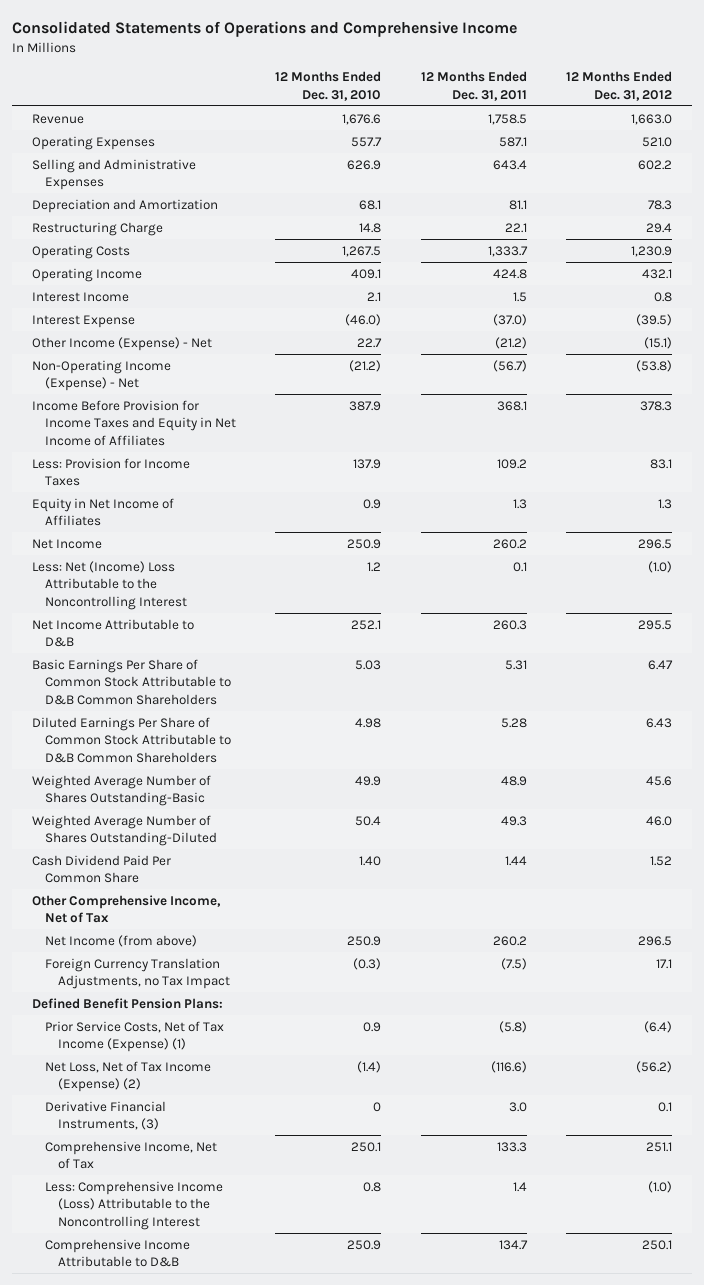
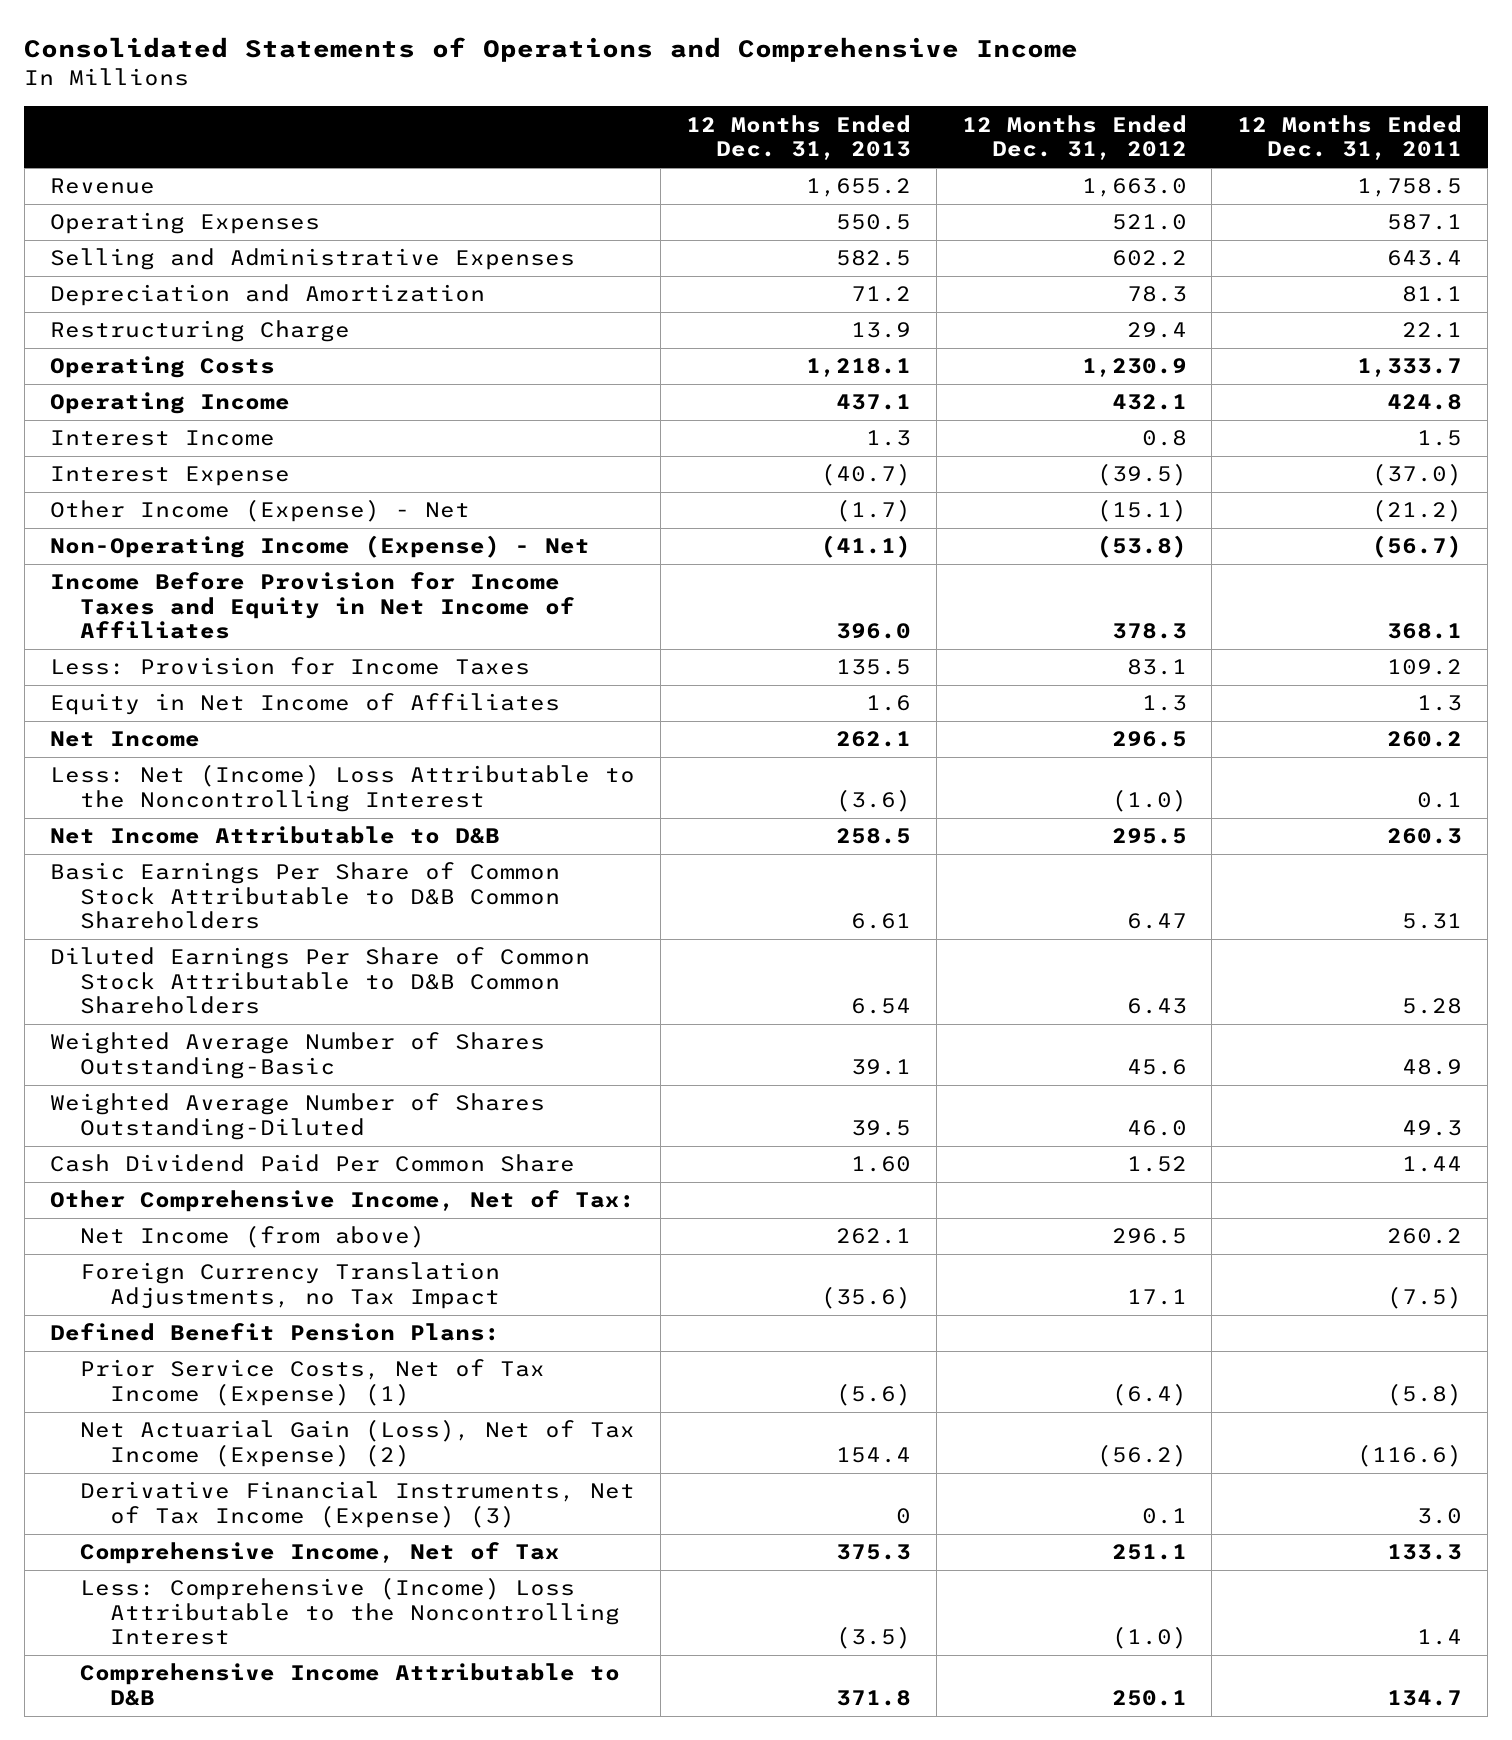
[275,71,382,102] 12 Months Ended Dec. 31, 2010 -> none
none -> [685,114,911,161] 12 Months Ended Dec. 31, 2013
[31,894,221,924] Other Comprehensive Income, Net of Tax -> [49,1190,635,1213] Other Comprehensive Income, Net of Tax:
[44,1060,211,1093] Net Loss, Net of Tax Income (Expense) (2) -> [79,1419,635,1467] Net Actuarial Gain (Loss), Net of Tax Income (Expense) (2)
[44,1100,166,1131] Derivative Financial Instruments, (3) -> [79,1481,635,1528] Derivative Financial Instruments, Net of Tax Income (Expense) (3)
[44,1180,223,1231] Less: Comprehensive Income (Loss) Attributable to the Noncontrolling Interest -> [79,1577,621,1646] Less: Comprehensive (Income) Loss Attributable to the Noncontrolling Interest

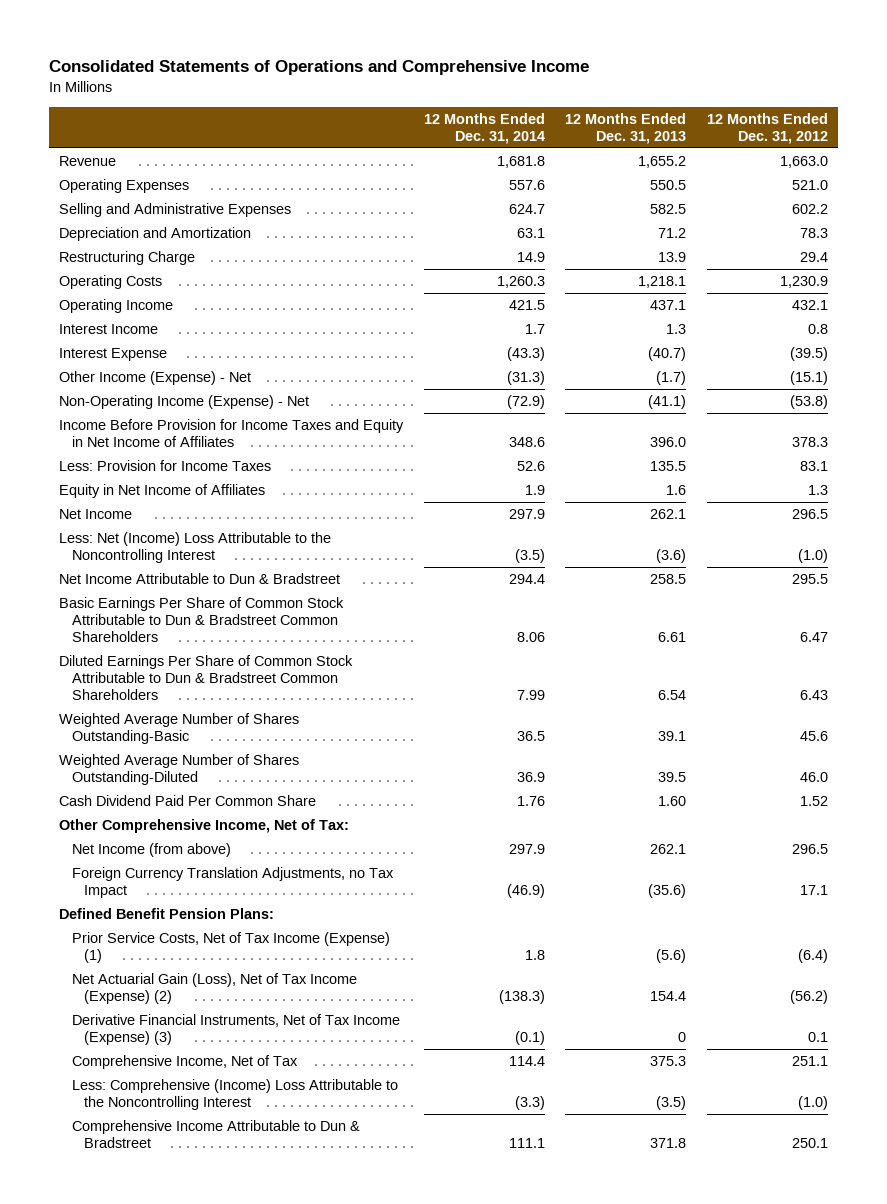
[1237,114,1463,161] 12 Months Ended Dec. 31, 2011 -> none
none -> [423,112,545,144] 12 Months Ended Dec. 31, 2014
[49,826,500,845] Net Income Attributable to D&B -> [59,573,341,585] Net Income Attributable to Dun & Bradstreet
[49,862,560,930] Basic Earnings Per Share of Common Stock Attributable to D&B Common Shareholders -> [59,597,345,643] Basic Earnings Per Share of Common Stock Attributable to Dun & Bradstreet Common Shareholders
[49,947,590,1015] Diluted Earnings Per Share of Common Stock Attributable to D&B Common Shareholders -> [59,655,354,701] Diluted Earnings Per Share of Common Stock Attributable to Dun & Bradstreet Common Shareholders
[79,1663,620,1706] Comprehensive Income Attributable to D&B -> [71,1120,360,1149] Comprehensive Income Attributable to Dun & Bradstreet

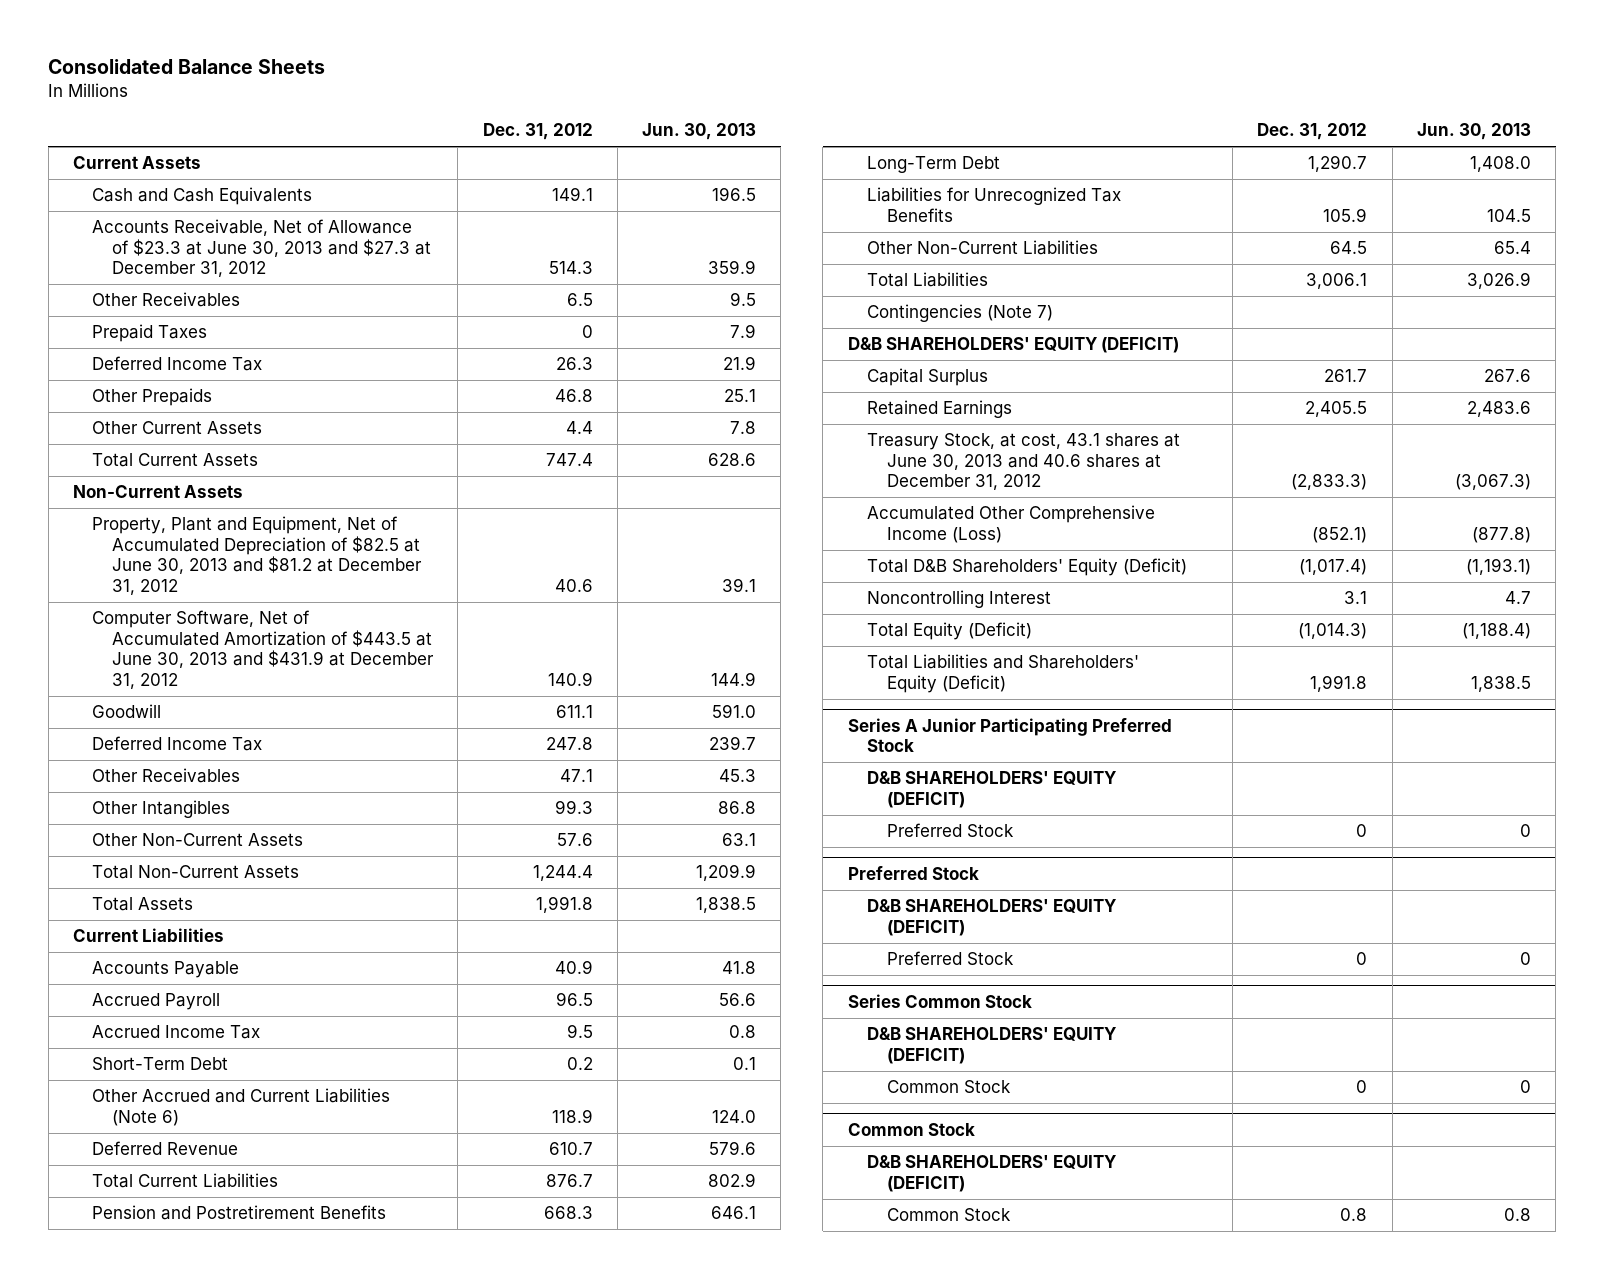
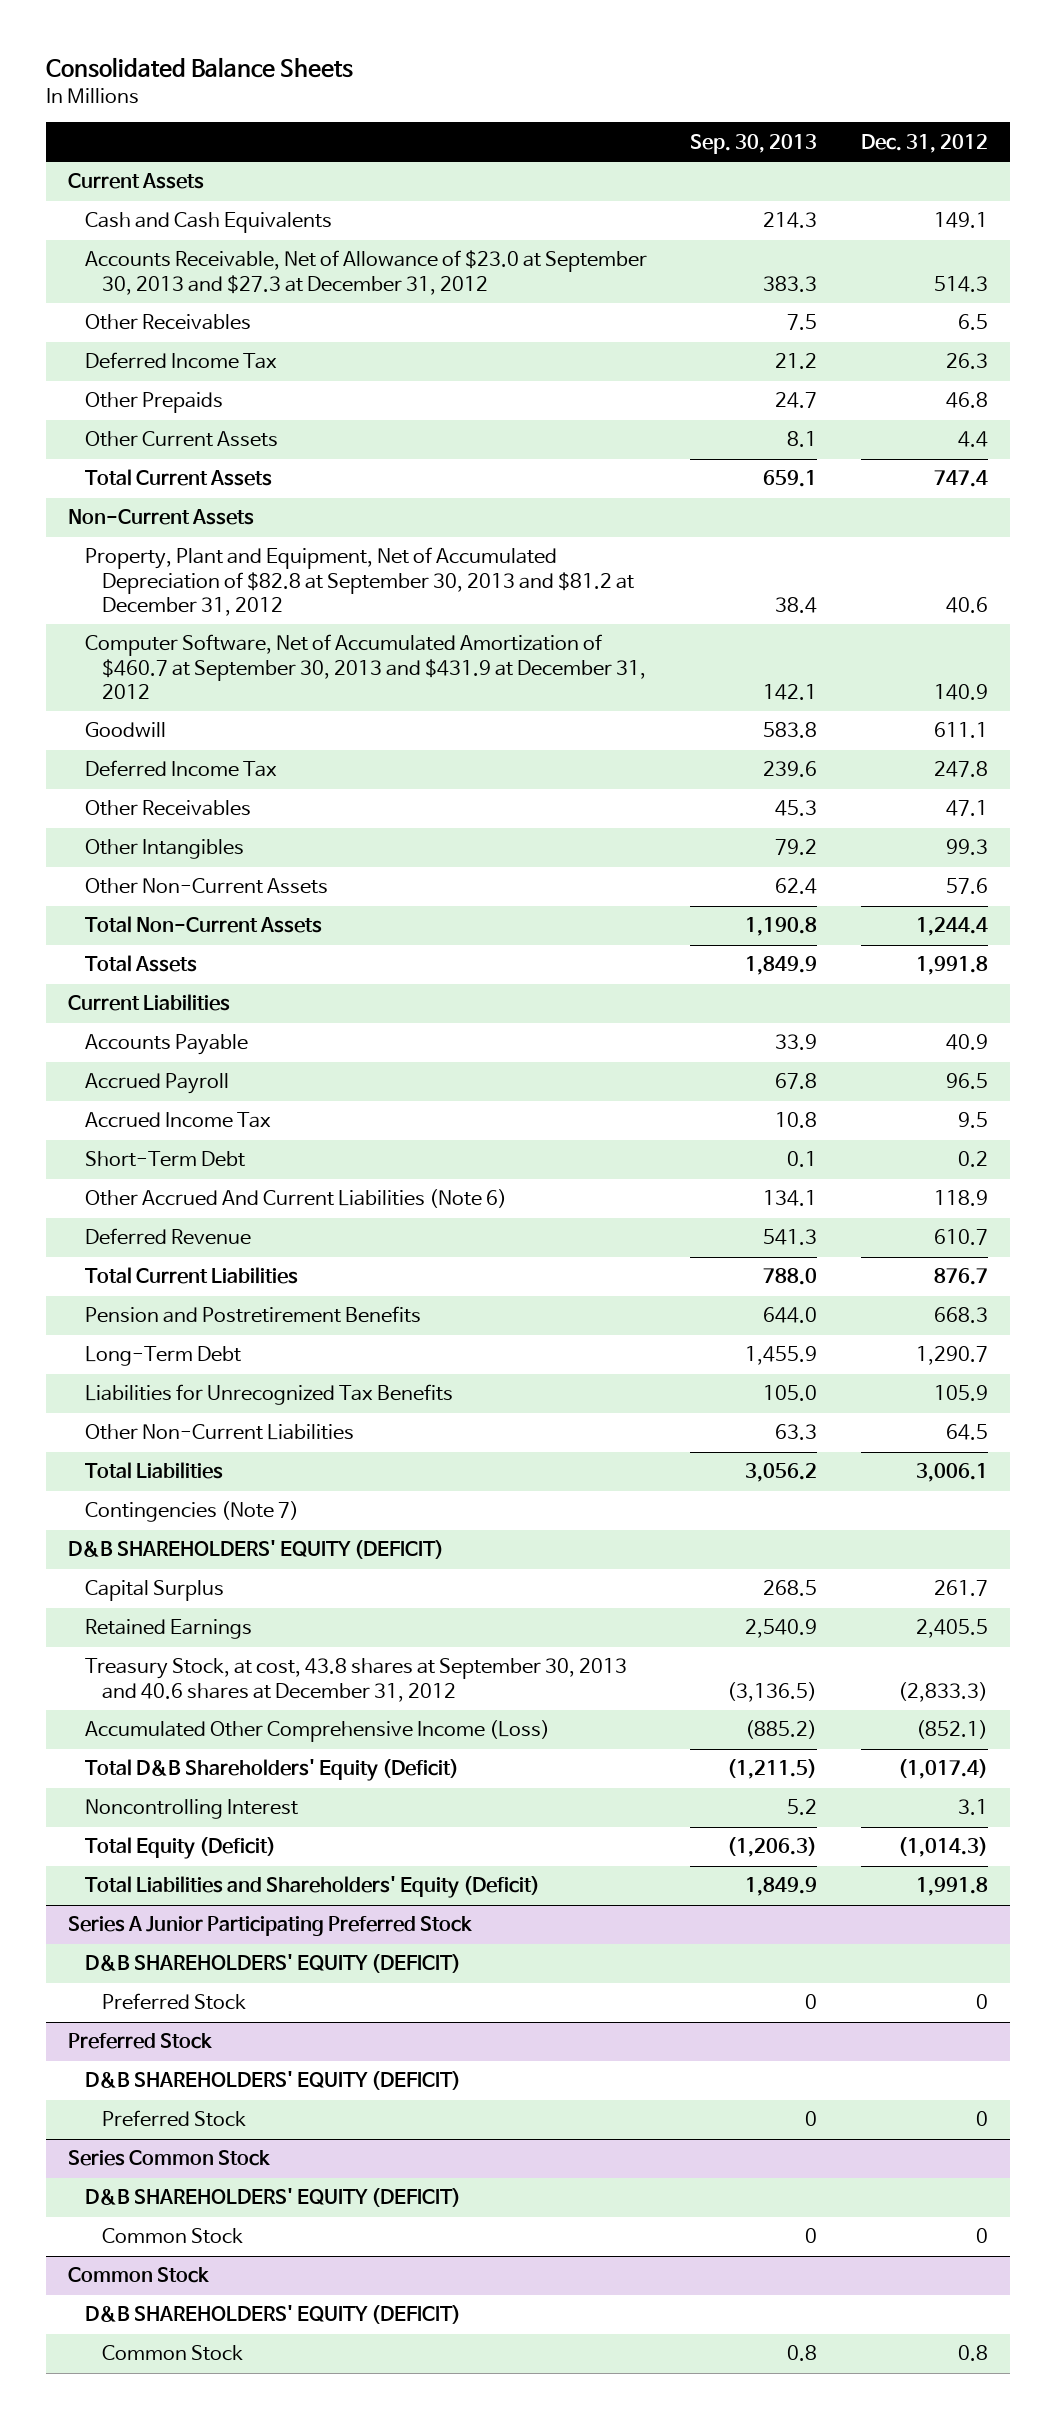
[641,123,756,141] Jun. 30, 2013 -> none
none -> [690,133,818,154] Sep. 30, 2013
[92,219,432,278] Accounts Receivable, Net of Allowance of $23.3 at June 30, 2013 and $27.3 at December 31, 2012 -> [84,250,647,295] Accounts Receivable, Net of Allowance of $23.0 at September 30, 2013 and $27.3 at December 31, 2012
[92,324,208,343] Prepaid Taxes -> none
[92,516,423,595] Property, Plant and Equipment, Net of Accumulated Depreciation of $82.5 at June 30, 2013 and $81.2 at December 31, 2012 -> [84,547,634,616] Property, Plant and Equipment, Net of Accumulated Depreciation of $82.8 at September 30, 2013 and $81.2 at December 31, 2012
[92,610,435,689] Computer Software, Net of Accumulated Amortization of $443.5 at June 30, 2013 and $431.9 at December 31, 2012 -> [84,634,646,699] Computer Software, Net of Accumulated Amortization of $460.7 at September 30, 2013 and $431.9 at December 31, 2012
[92,1088,391,1126] Other Accrued and Current Liabilities (Note 6) -> [84,1189,507,1209] Other Accrued And Current Liabilities (Note 6)
[867,433,1181,491] Treasury Stock, at cost, 43.1 shares at June 30, 2013 and 40.6 shares at December 31, 2012 -> [84,1658,627,1702] Treasury Stock, at cost, 43.8 shares at September 30, 2013 and 40.6 shares at December 31, 2012

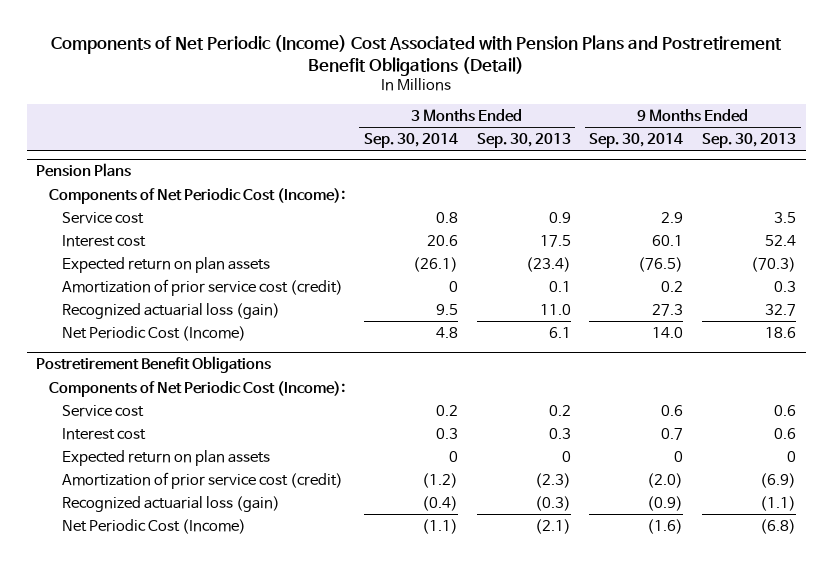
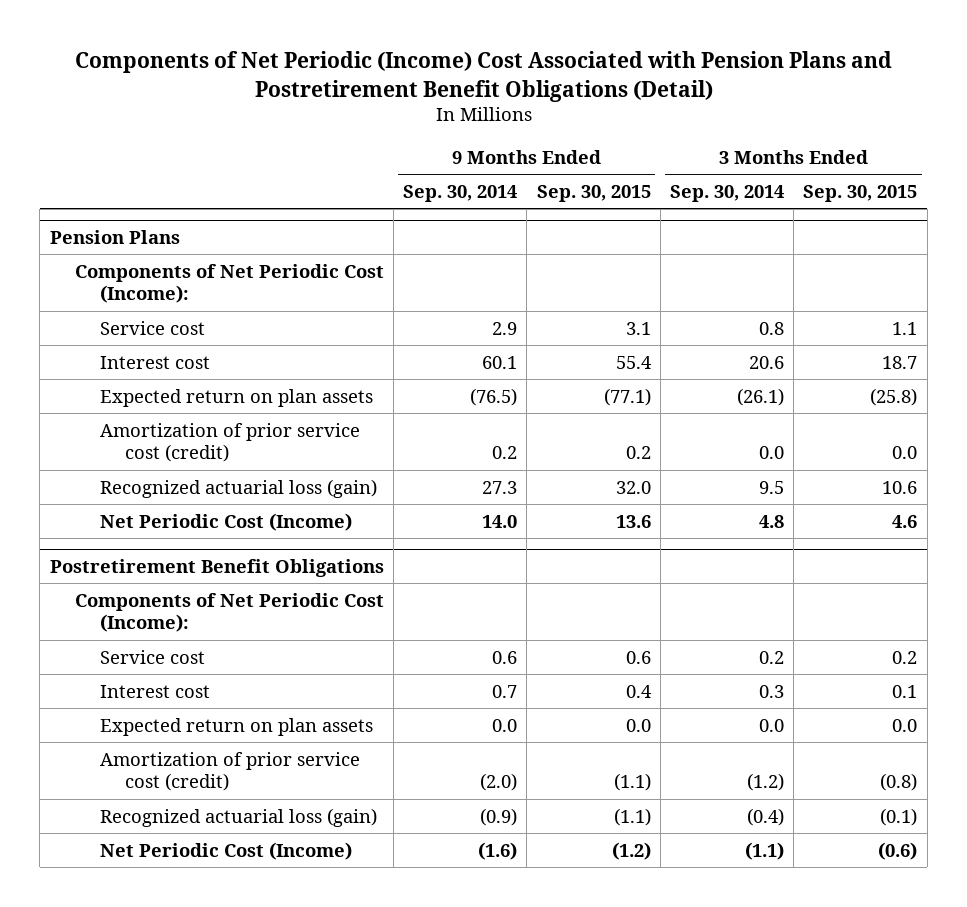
[476,133,571,149] Sep. 30, 2013 -> none
[702,133,797,149] Sep. 30, 2013 -> none
none -> [536,184,651,202] Sep. 30, 2015
none -> [803,184,918,202] Sep. 30, 2015
[448,280,458,292] 0 -> [759,445,785,459] 0.0
[448,450,458,462] 0 -> [759,718,785,732] 0.0
[674,450,684,462] 0 -> [492,718,518,732] 0.0

